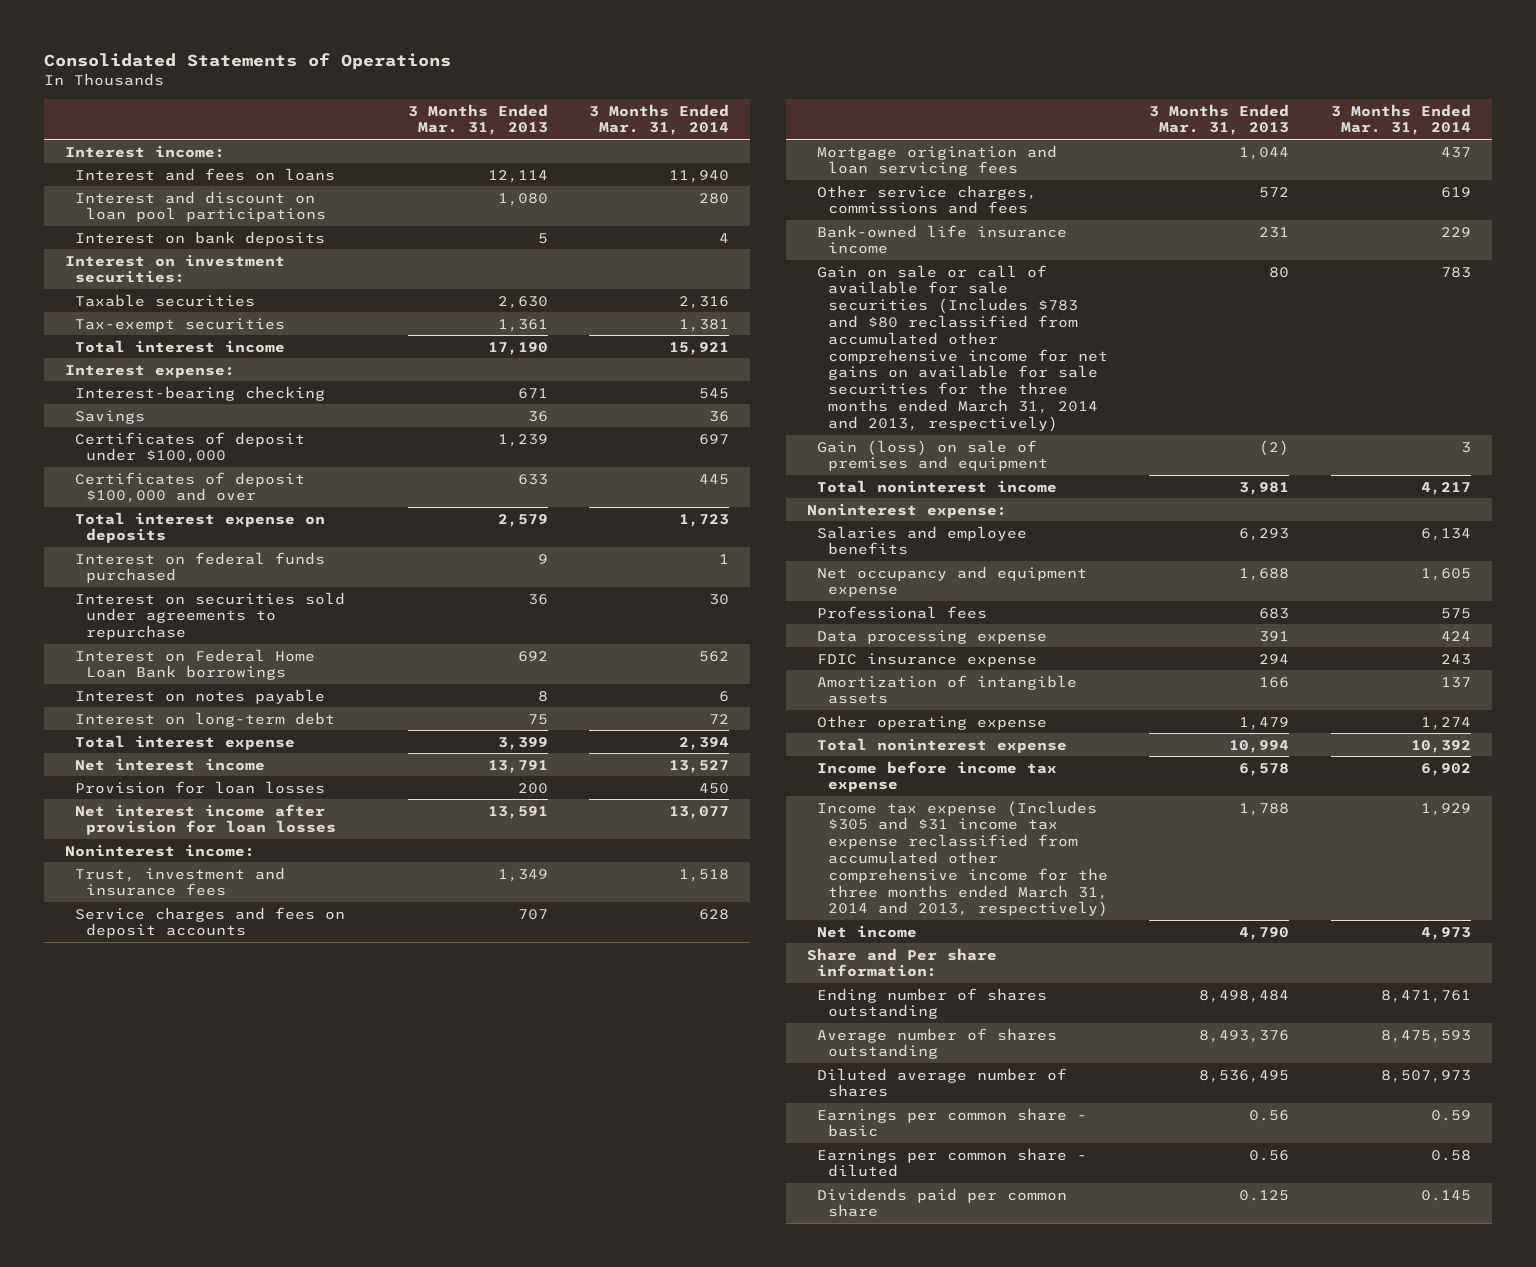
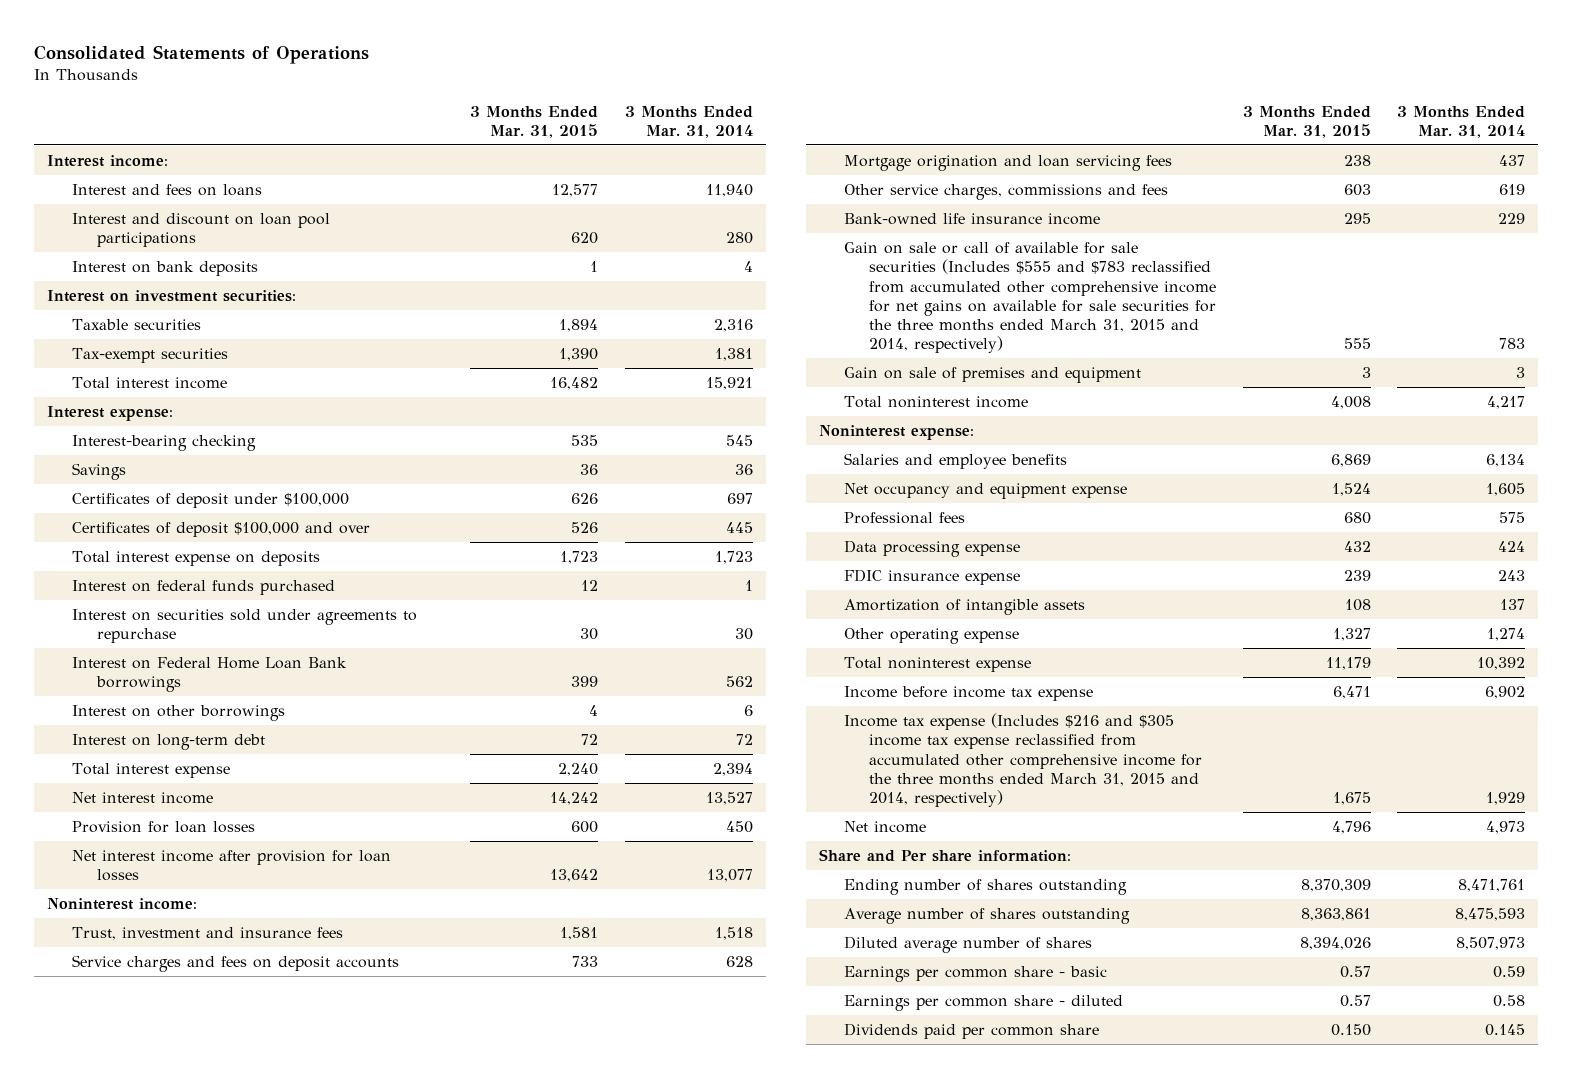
[407,103,548,136] 3 Months Ended Mar. 31, 2013 -> none
none -> [470,105,599,138] 3 Months Ended Mar. 31, 2015
[75,688,326,704] Interest on notes payable -> [72,705,286,722] Interest on other borrowings
[817,264,1108,432] Gain on sale or call of available for sale securities (Includes $783 and $80 reclassified from accumulated other comprehensive income for net gains on available for sale securities for the three months ended March 31, 2014 and 2013, respectively) -> [844,242,1217,354] Gain on sale or call of available for sale securities (Includes $555 and $783 reclassified from accumulated other comprehensive income for net gains on available for sale securities for the three months ended March 31, 2015 and 2014, respectively)
[817,439,1048,472] Gain (loss) on sale of premises and equipment -> [844,367,1142,384] Gain on sale of premises and equipment
[817,800,1108,918] Income tax expense (Includes $305 and $31 income tax expense reclassified from accumulated other comprehensive income for the three months ended March 31, 2014 and 2013, respectively) -> [844,713,1203,808] Income tax expense (Includes $216 and $305 income tax expense reclassified from accumulated other comprehensive income for the three months ended March 31, 2015 and 2014, respectively)

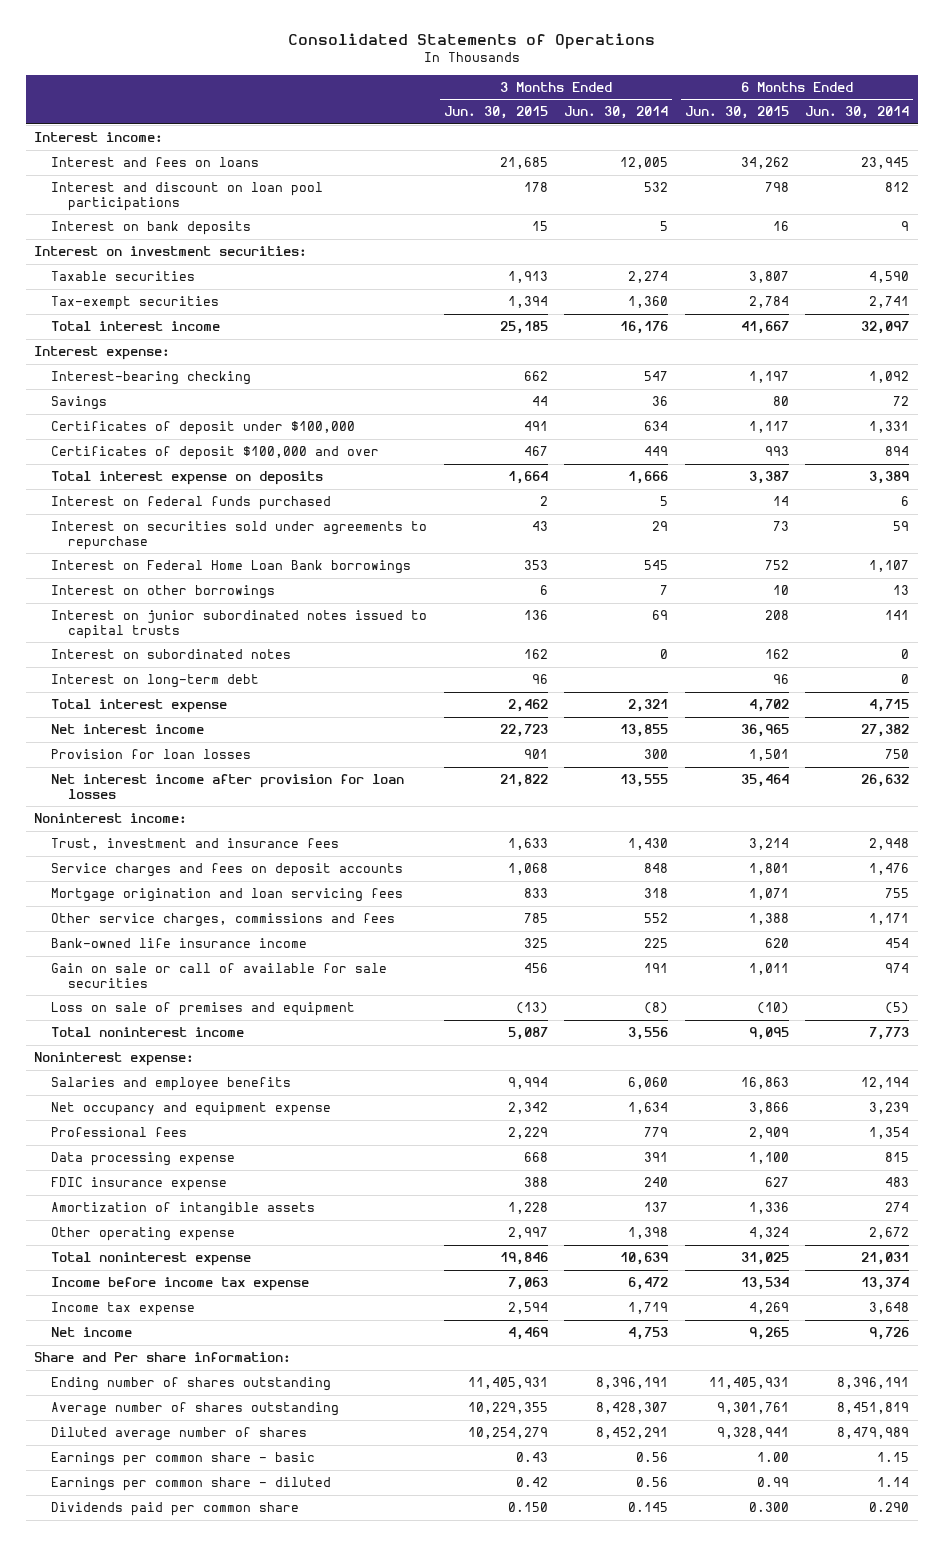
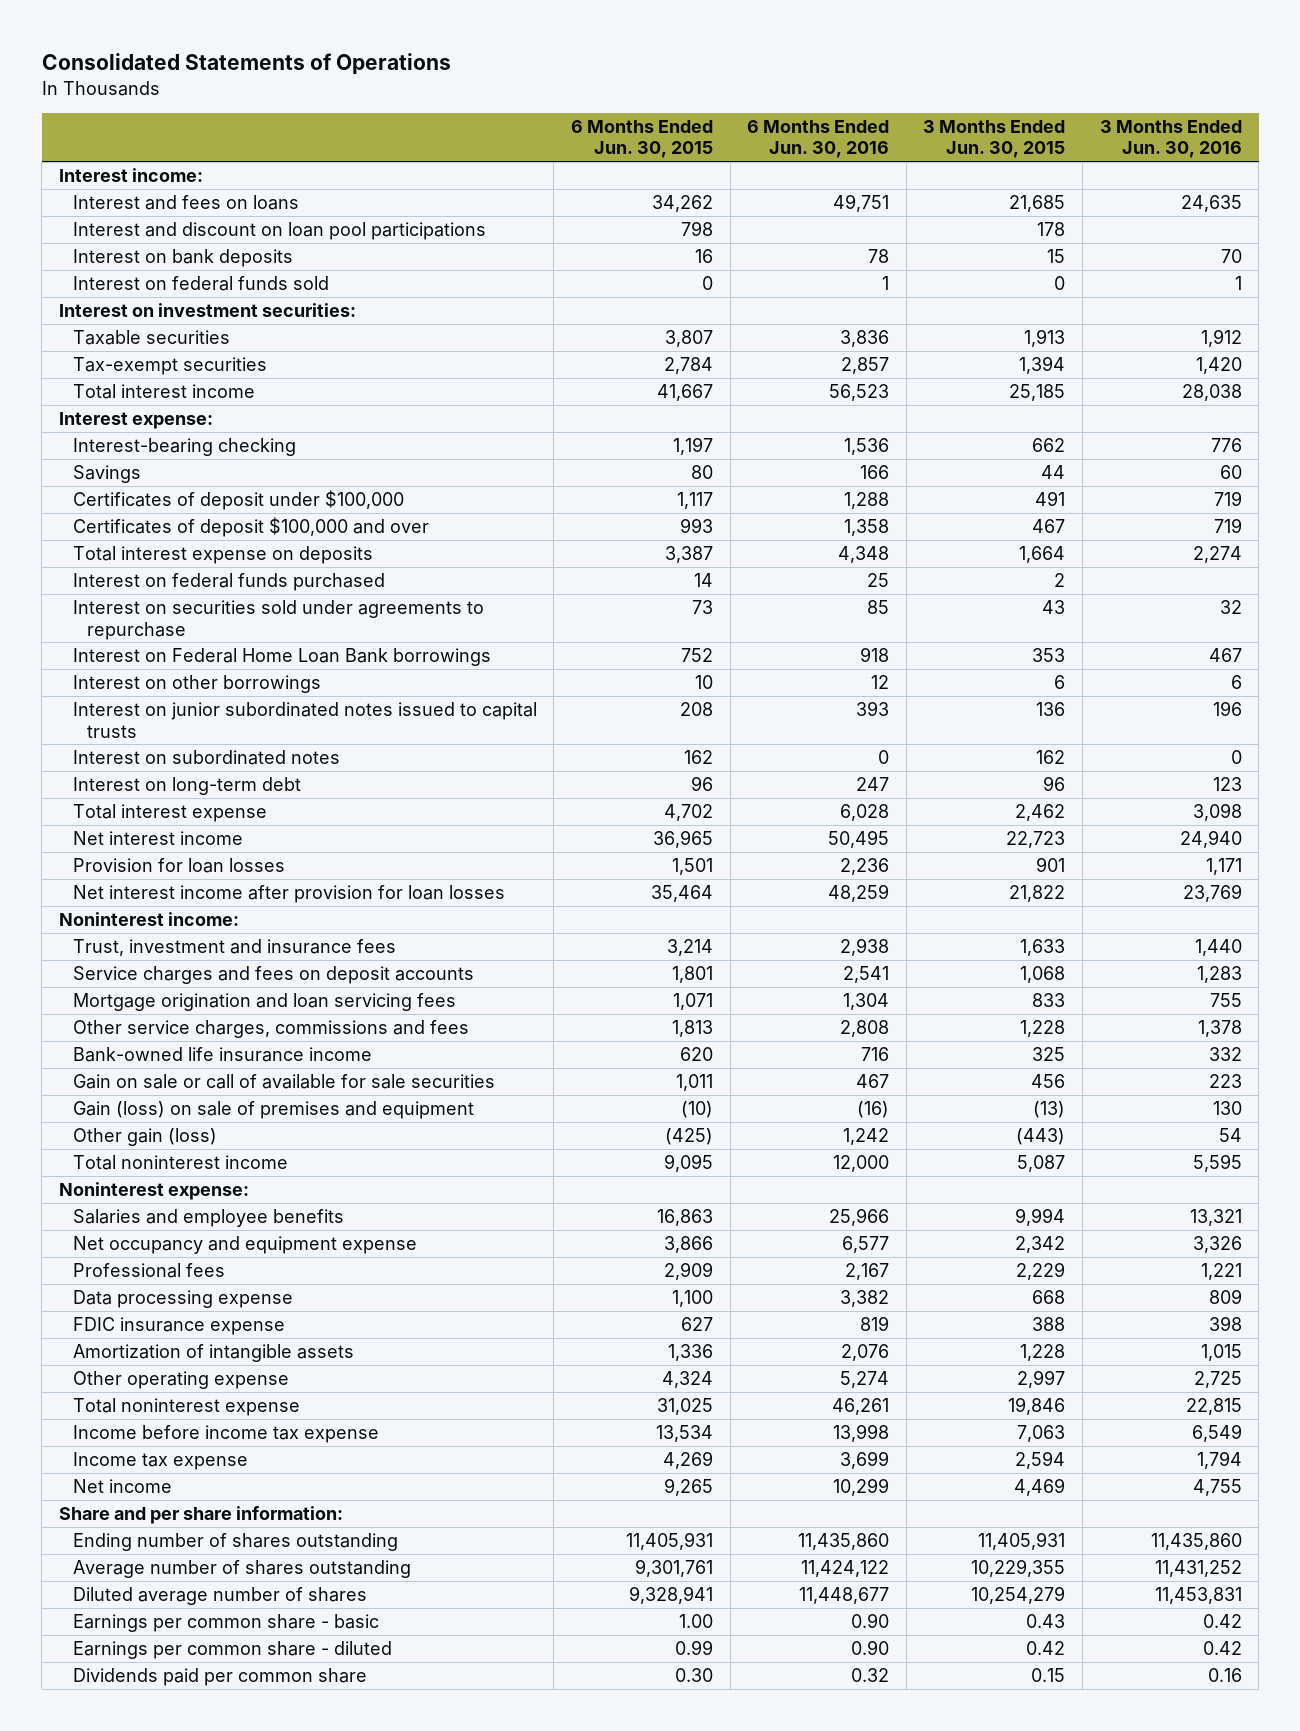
[564,106,669,120] Jun. 30, 2014 -> none
[805,106,910,120] Jun. 30, 2014 -> none
none -> [747,119,890,159] 6 Months Ended Jun. 30, 2016
none -> [1099,119,1242,159] 3 Months Ended Jun. 30, 2016
none -> [72,276,329,292] Interest on federal funds sold
[523,913,548,924] 785 -> [1020,1020,1066,1038] 1,228
[748,913,789,926] 1,388 -> [672,1020,714,1038] 1,813
[51,1002,356,1017] Loss on sale of premises and equipment -> [72,1101,474,1120] Gain (loss) on sale of premises and equipment
none -> [72,1128,217,1147] Other gain (loss)
[33,1352,291,1363] Share and Per share information: -> [58,1506,343,1525] Share and per share information:
[507,1502,548,1513] 0.150 -> [1031,1668,1066,1683] 0.15
[748,1502,789,1513] 0.300 -> [675,1668,714,1683] 0.30

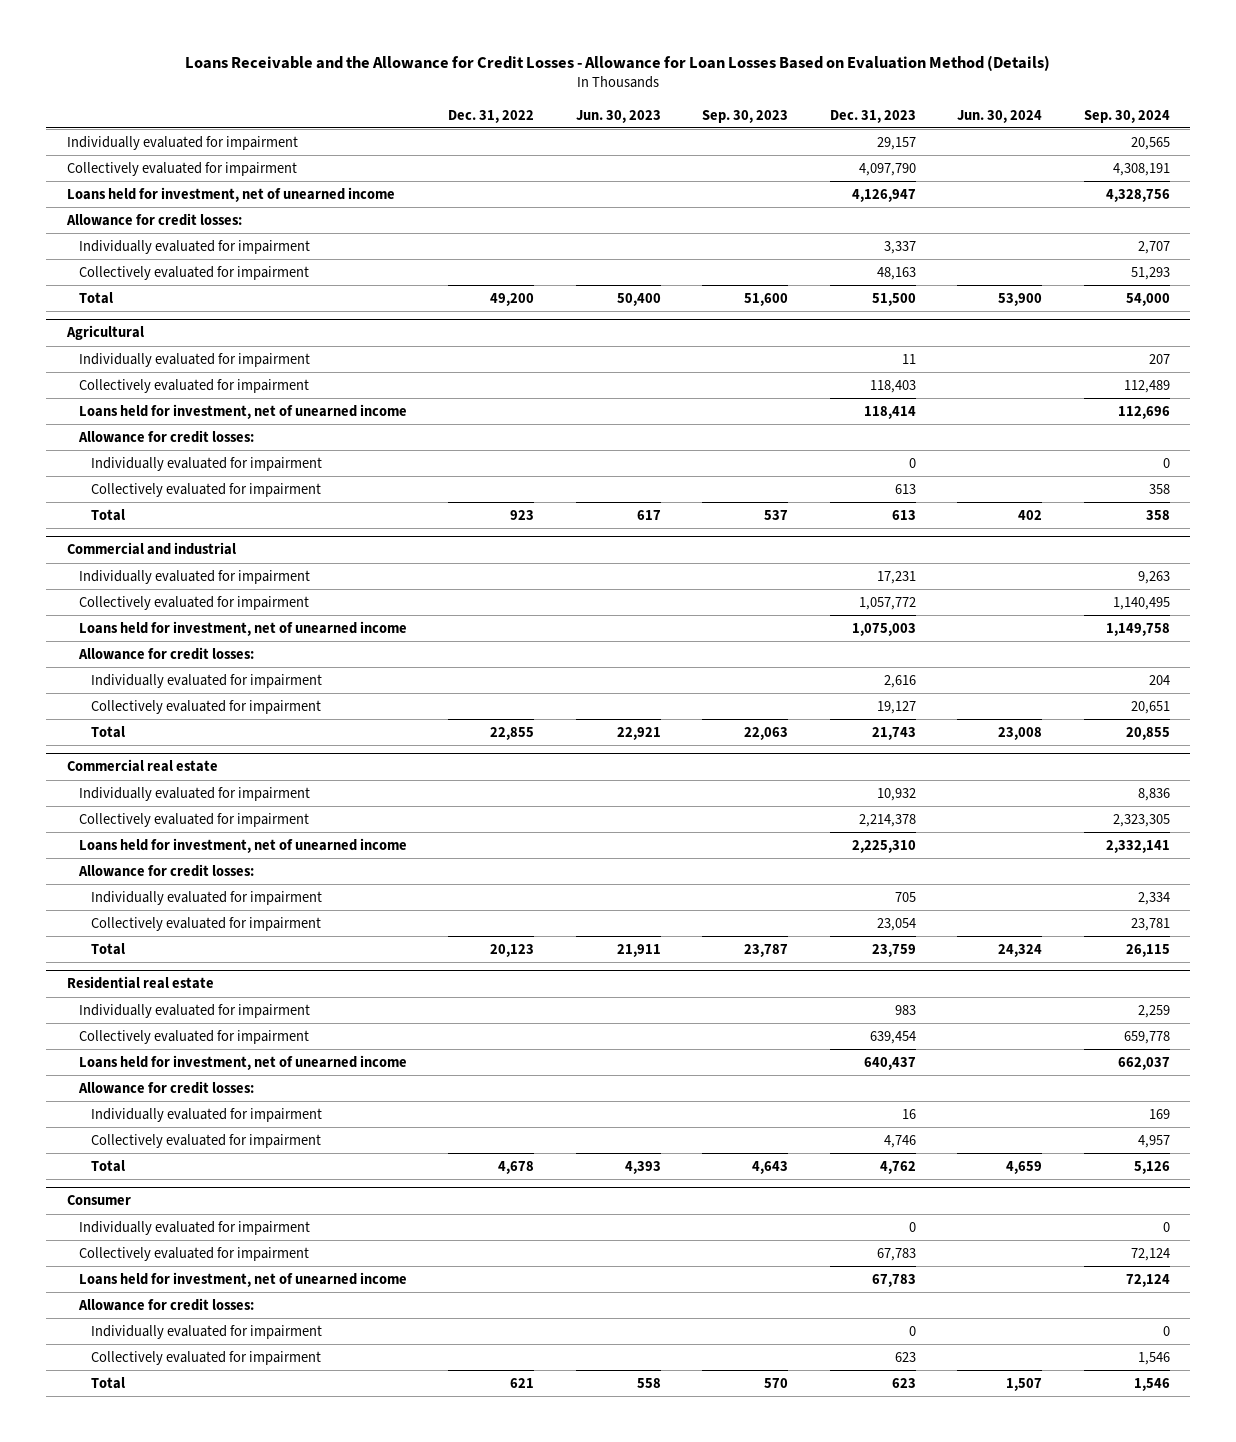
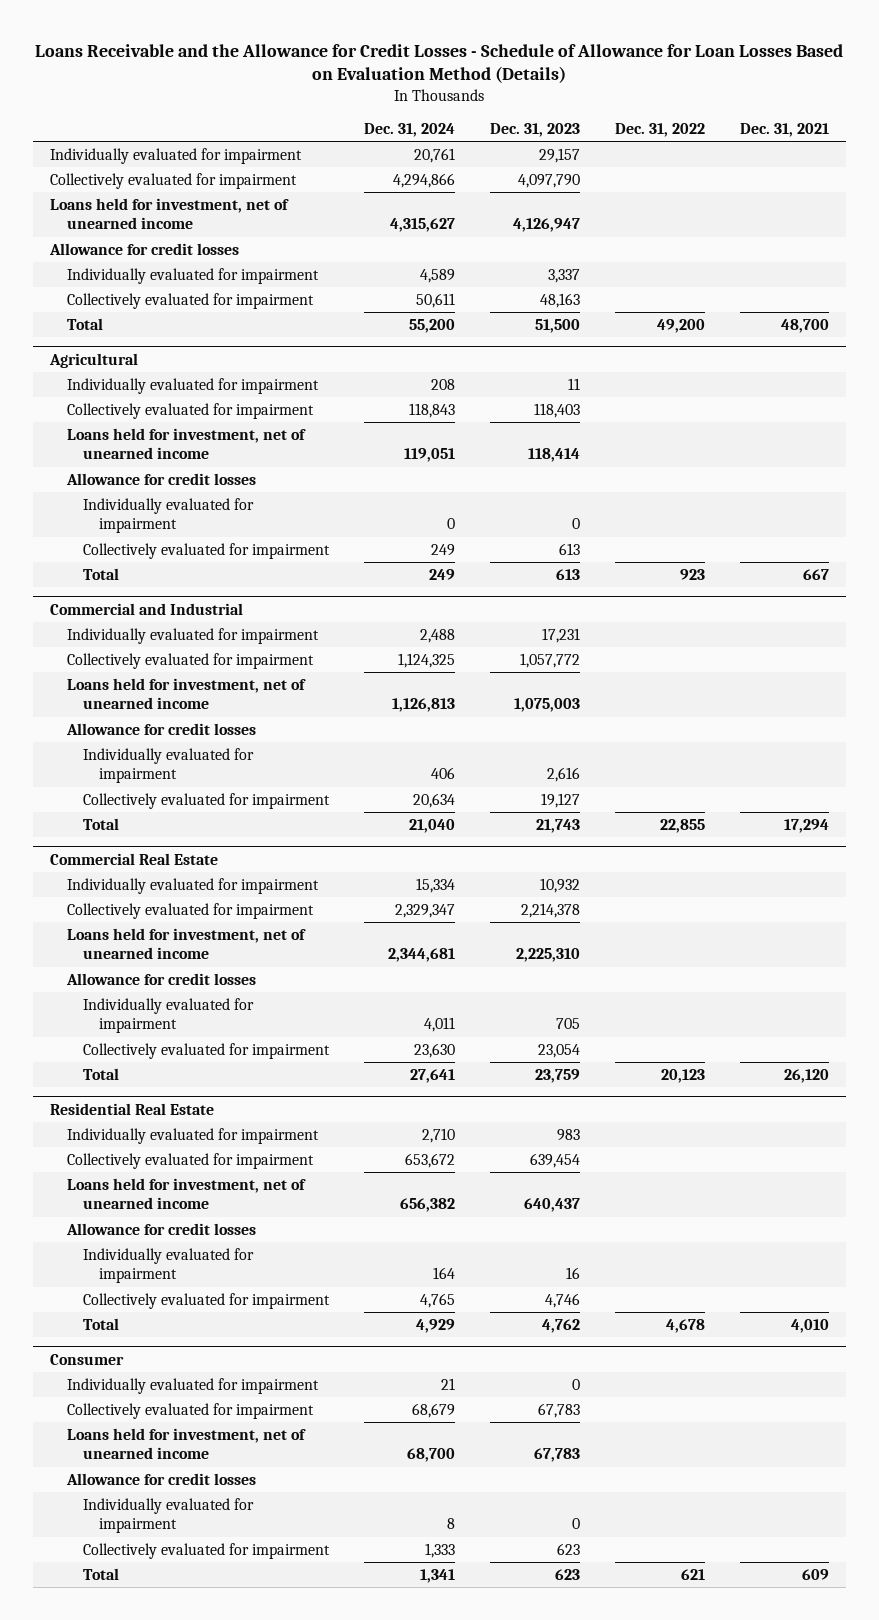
[185,55,1051,72] Loans Receivable and the Allowance for Credit Losses - Allowance for Loan Losses Based on Evaluation Method (Details) -> [35,43,844,84] Loans Receivable and the Allowance for Credit Losses - Schedule of Allowance for Loan Losses Based on Evaluation Method (Details)
[575,109,661,123] Jun. 30, 2023 -> none
[702,109,789,123] Sep. 30, 2023 -> none
[957,109,1043,123] Jun. 30, 2024 -> none
[1083,109,1170,123] Sep. 30, 2024 -> none
none -> [363,122,455,137] Dec. 31, 2024
none -> [739,122,829,137] Dec. 31, 2021
[65,212,242,226] Allowance for credit losses: -> [49,242,240,255] Allowance for credit losses
[77,429,254,443] Allowance for credit losses: -> [65,472,256,485] Allowance for credit losses
[66,542,236,556] Commercial and industrial -> [50,602,244,615] Commercial and Industrial
[77,646,254,660] Allowance for credit losses: -> [65,722,256,735] Allowance for credit losses
[66,759,218,773] Commercial real estate -> [50,852,219,865] Commercial Real Estate
[77,863,254,877] Allowance for credit losses: -> [65,972,256,985] Allowance for credit losses
[66,976,214,990] Residential real estate -> [50,1102,215,1115] Residential Real Estate
[77,1080,254,1094] Allowance for credit losses: -> [65,1222,256,1235] Allowance for credit losses
[77,1297,254,1311] Allowance for credit losses: -> [65,1472,256,1485] Allowance for credit losses

